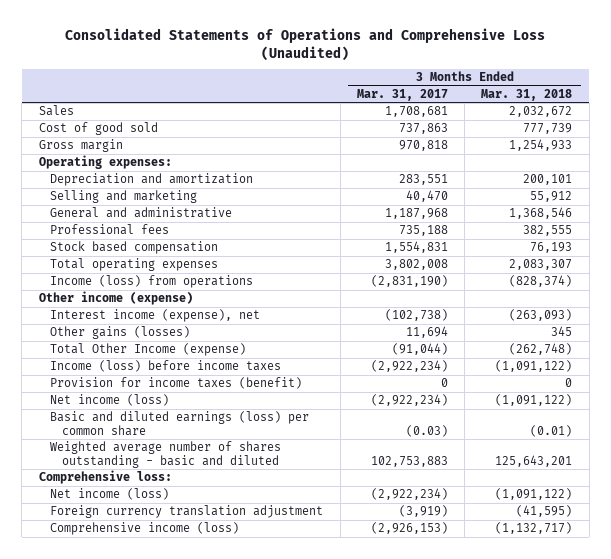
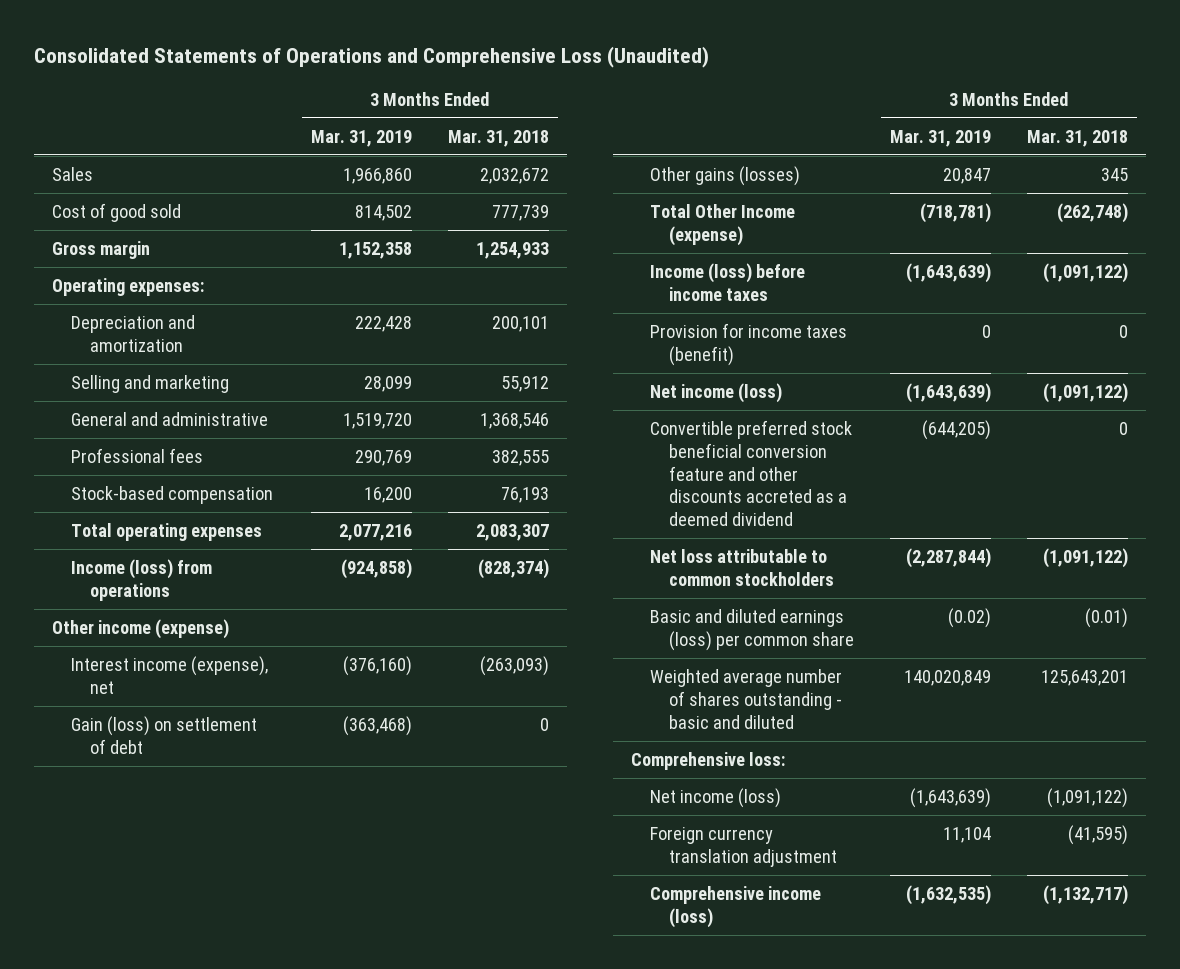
[356,88,448,101] Mar. 31, 2017 -> none
none -> [311,129,413,147] Mar. 31, 2019
[50,241,219,255] Stock based compensation -> [71,485,274,504] Stock-based compensation
none -> [71,715,258,754] Gain (loss) on settlement of debt
none -> [649,419,852,527] Convertible preferred stock beneficial conversion feature and other discounts accreted as a deemed dividend
none -> [649,548,834,586] Net loss attributable to common stockholders

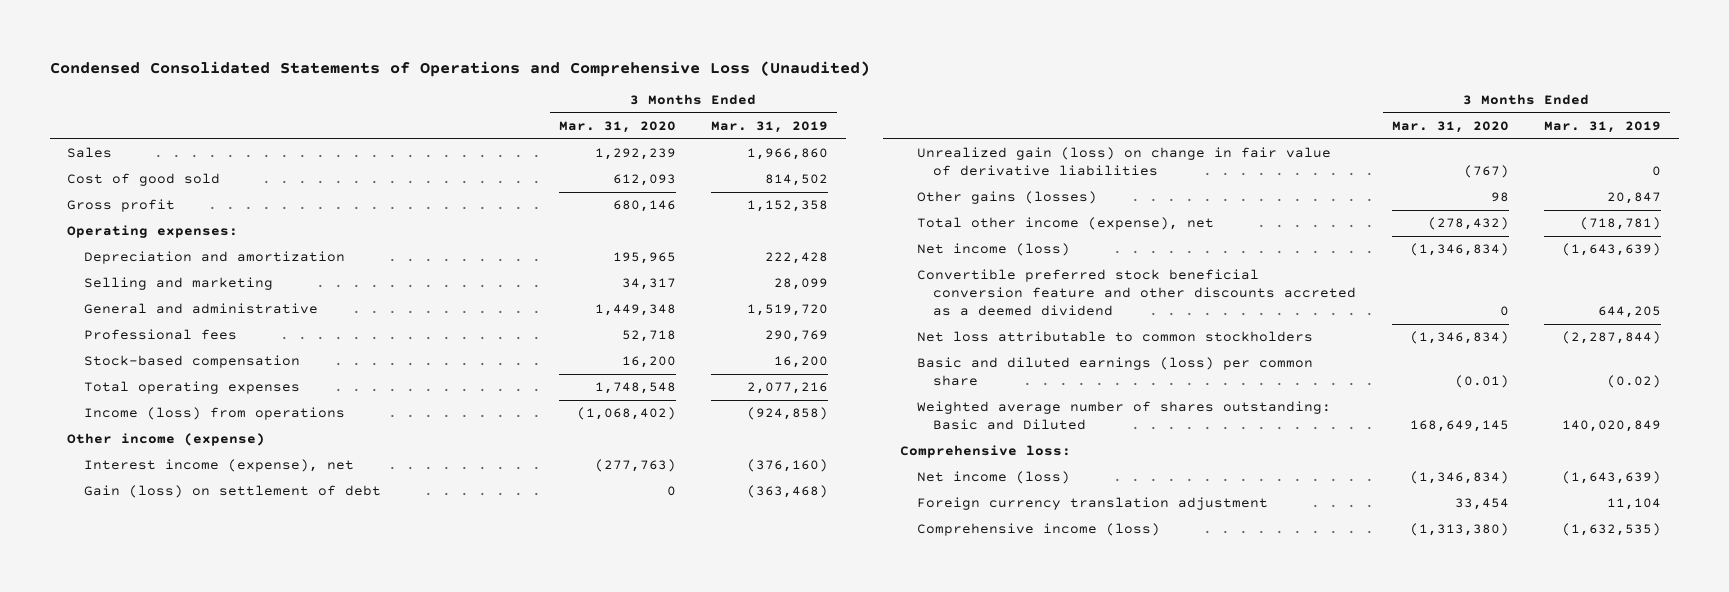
[34,45,710,68] Consolidated Statements of Operations and Comprehensive Loss (Unaudited) -> [49,60,870,77] Condensed Consolidated Statements of Operations and Comprehensive Loss (Unaudited)
[448,129,550,147] Mar. 31, 2018 -> none
none -> [558,121,676,134] Mar. 31, 2020
[52,240,151,259] Gross margin -> [67,199,176,213] Gross profit
none -> [916,147,1331,177] Unrealized gain (loss) on change in fair value of derivative liabilities
[649,262,805,301] Income (loss) before income taxes -> none
[649,322,847,366] Provision for income taxes (benefit) -> none
[649,203,795,246] Total Other Income (expense) -> [916,217,1214,231] Total other income (expense), net
[921,419,991,440] (644,205) -> [1598,306,1662,319] 644,205
[649,668,842,729] Weighted average number of shares outstanding - basic and diluted -> [916,401,1331,431] Weighted average number of shares outstanding: Basic and Diluted

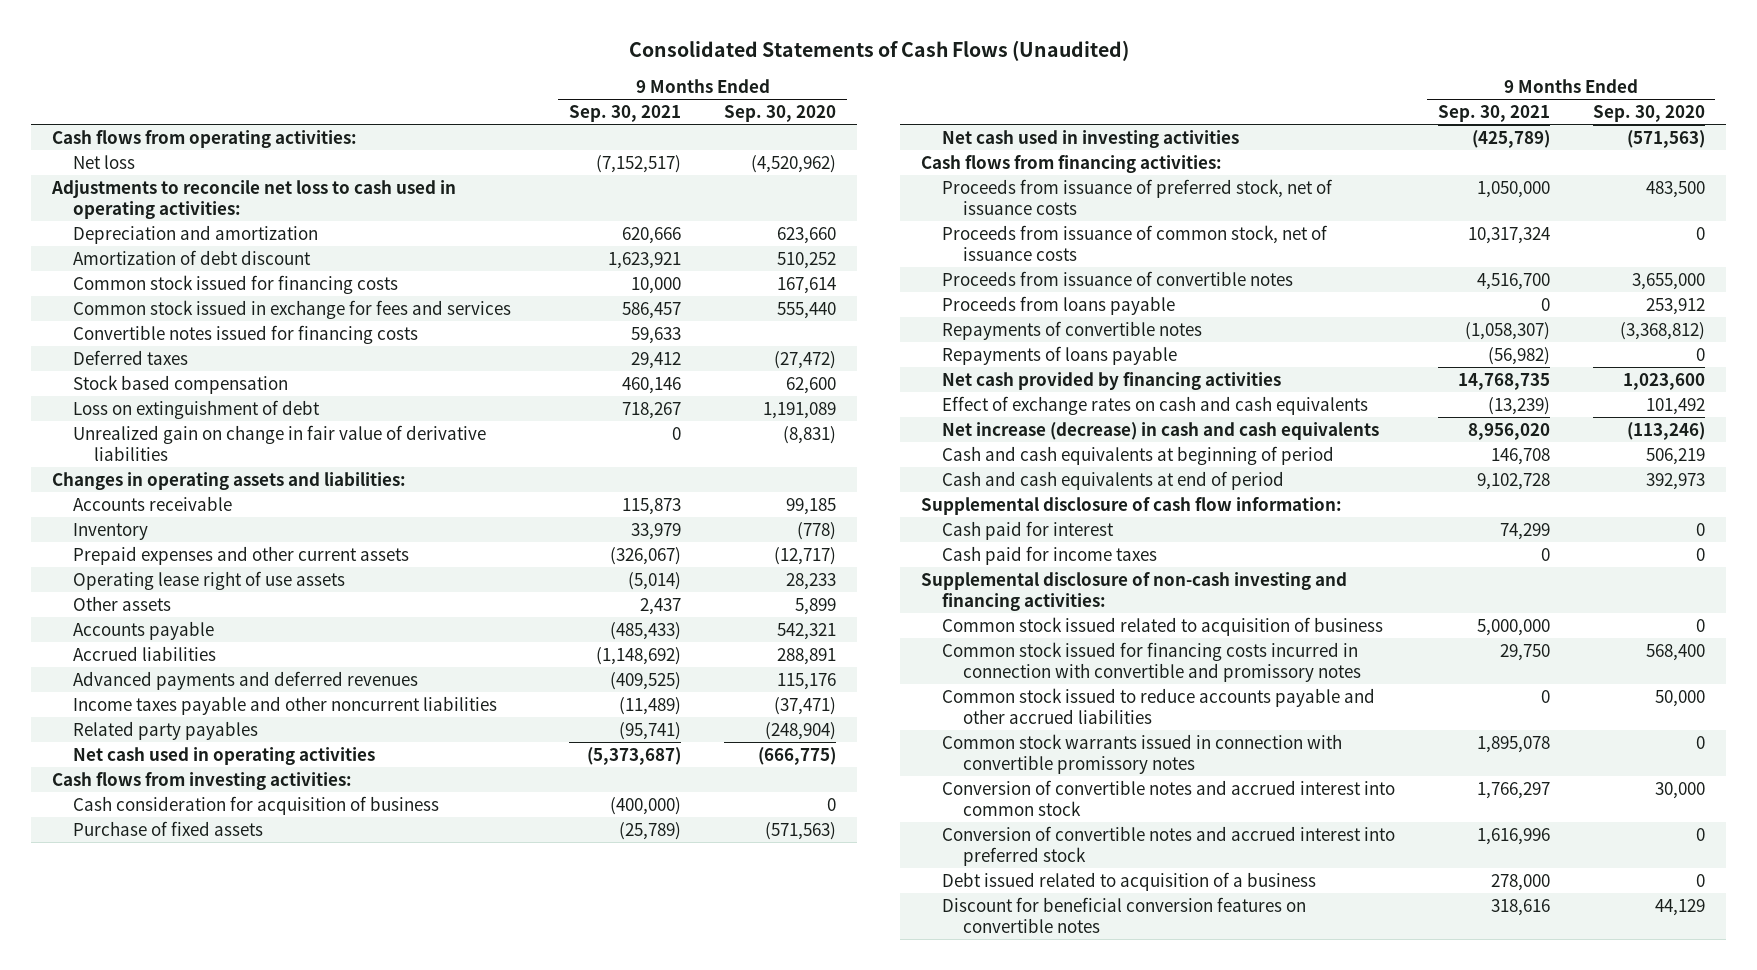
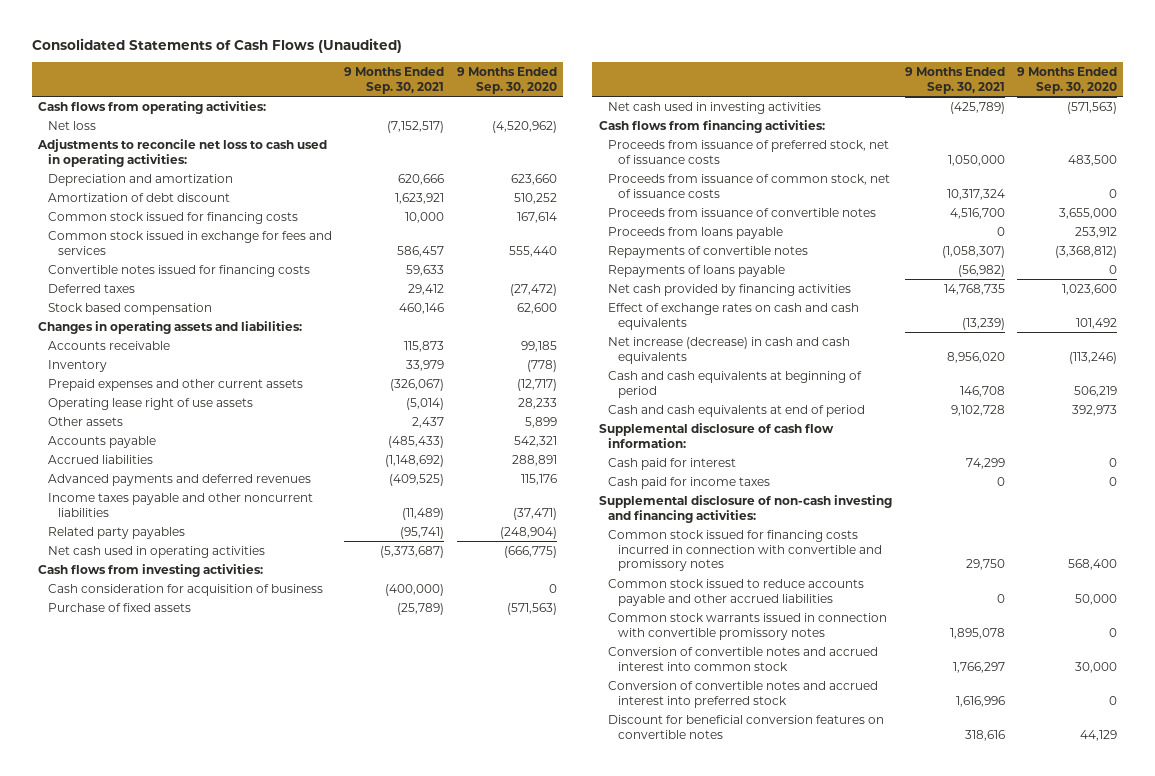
[73,399,321,419] Loss on extinguishment of debt -> none
[73,424,487,461] Unrealized gain on change in fair value of derivative liabilities -> none
[942,616,1384,636] Common stock issued related to acquisition of business -> none
[942,871,1317,891] Debt issued related to acquisition of a business -> none

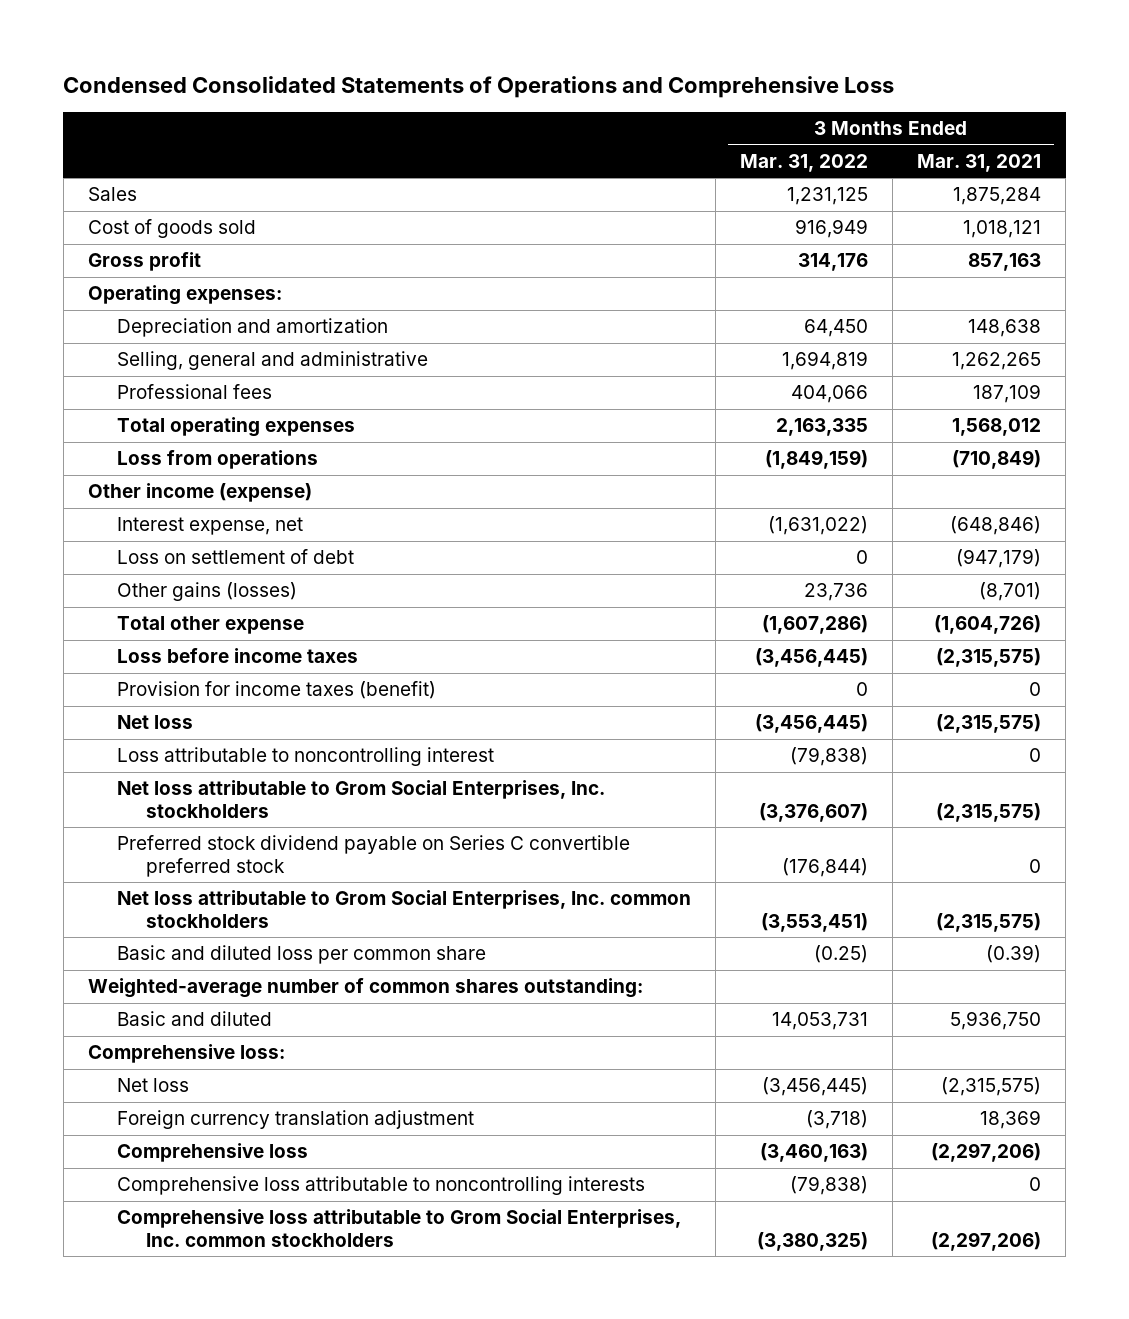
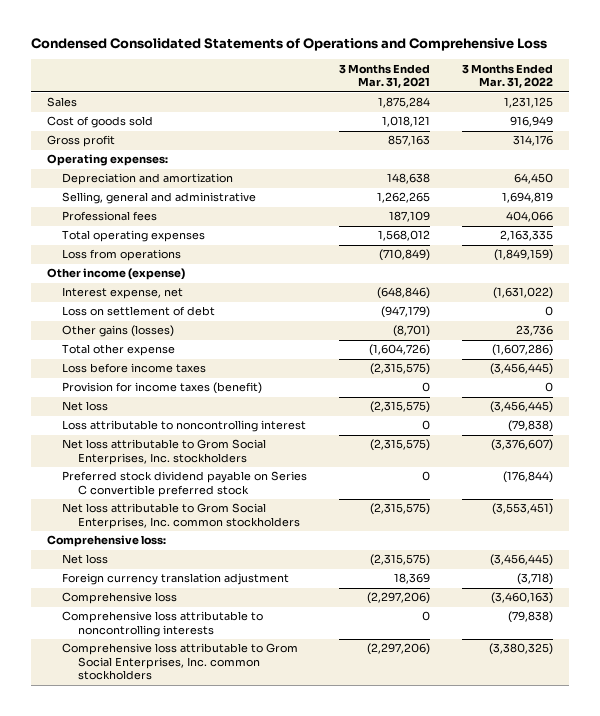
[116,945,486,965] Basic and diluted loss per common share -> none
[87,978,643,999] Weighted-average number of common shares outstanding: -> none
[116,1011,272,1027] Basic and diluted -> none

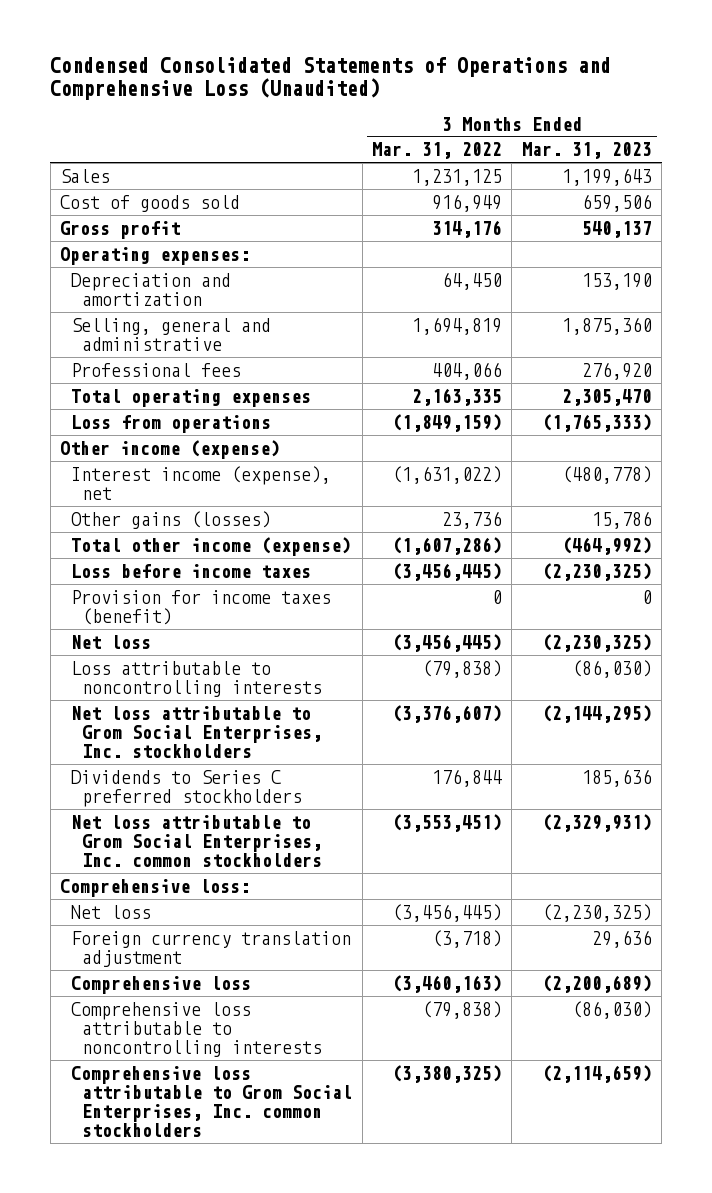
[30,38,547,52] Condensed Consolidated Statements of Operations and Comprehensive Loss -> [50,57,612,101] Condensed Consolidated Statements of Operations and Comprehensive Loss (Unaudited)
[339,63,431,89] 3 Months Ended Mar. 31, 2021 -> none
none -> [521,142,652,160] Mar. 31, 2023
[62,306,216,317] Loss on settlement of debt -> none
[62,287,184,300] Interest expense, net -> [71,465,332,500] Interest income (expense), net
[62,344,176,357] Total other expense -> [71,536,352,556] Total other income (expense)
[62,420,307,433] Loss attributable to noncontrolling interest -> [71,660,323,697] Loss attributable to noncontrolling interests
[62,471,308,497] Preferred stock dividend payable on Series C convertible preferred stock -> [71,769,303,807] Dividends to Series C preferred stockholders
[503,471,554,484] (176,844) -> [432,768,503,787] 176,844

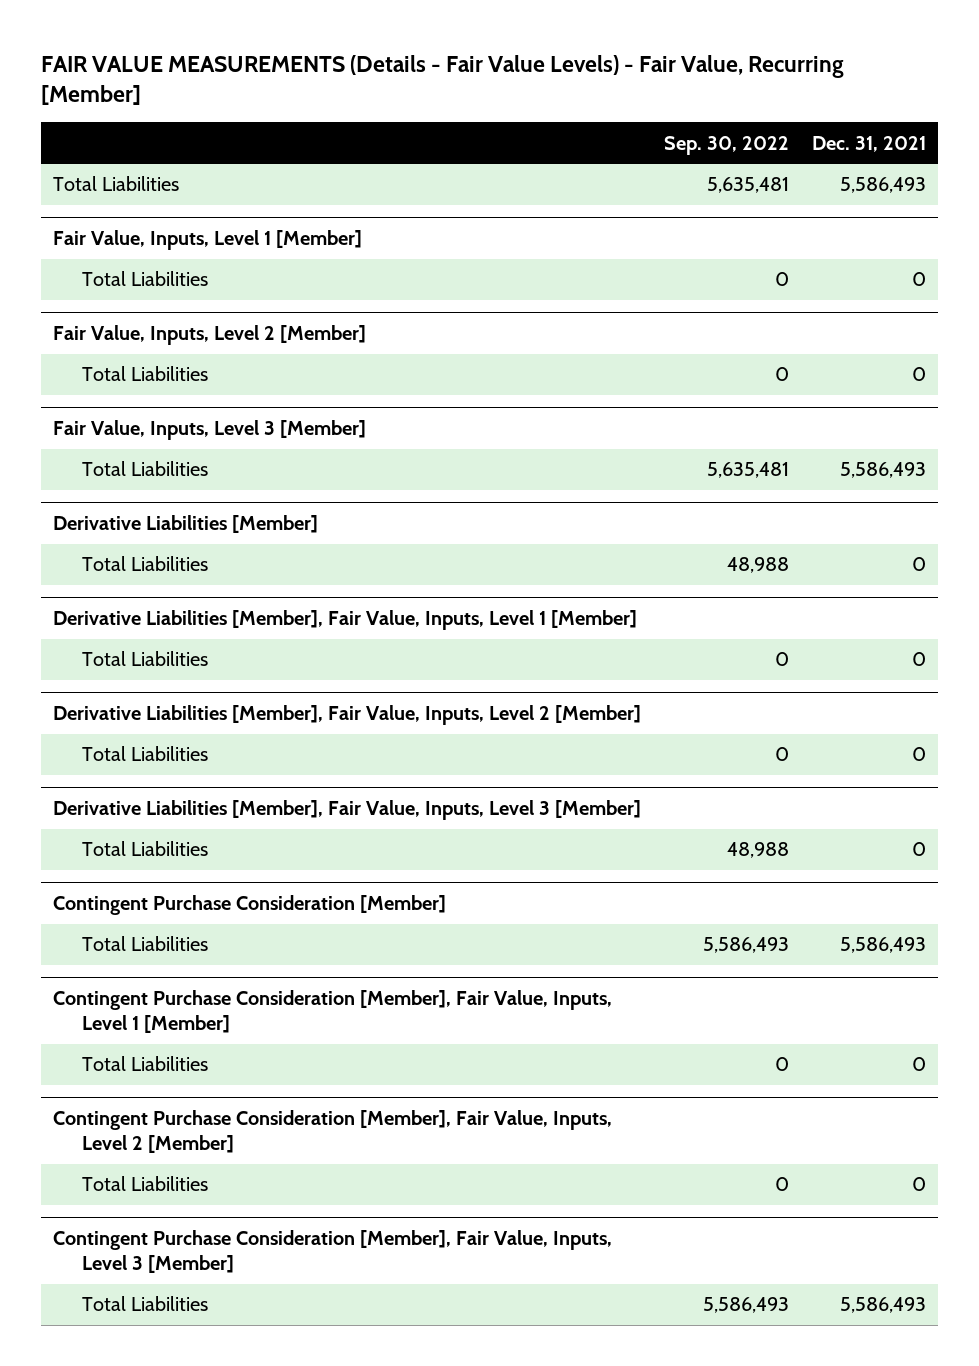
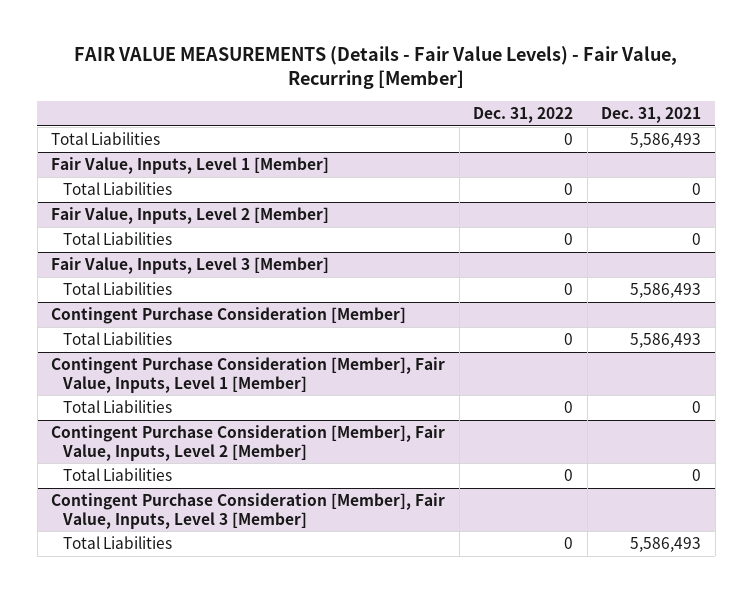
[663,135,789,155] Sep. 30, 2022 -> none
none -> [473,106,574,123] Dec. 31, 2022
[52,515,318,534] Derivative Liabilities [Member] -> none
[82,556,209,572] Total Liabilities -> none
[52,610,637,631] Derivative Liabilities [Member], Fair Value, Inputs, Level 1 [Member] -> none
[82,651,209,667] Total Liabilities -> none
[52,705,641,726] Derivative Liabilities [Member], Fair Value, Inputs, Level 2 [Member] -> none
[82,746,209,762] Total Liabilities -> none
[52,800,641,821] Derivative Liabilities [Member], Fair Value, Inputs, Level 3 [Member] -> none
[82,841,209,857] Total Liabilities -> none

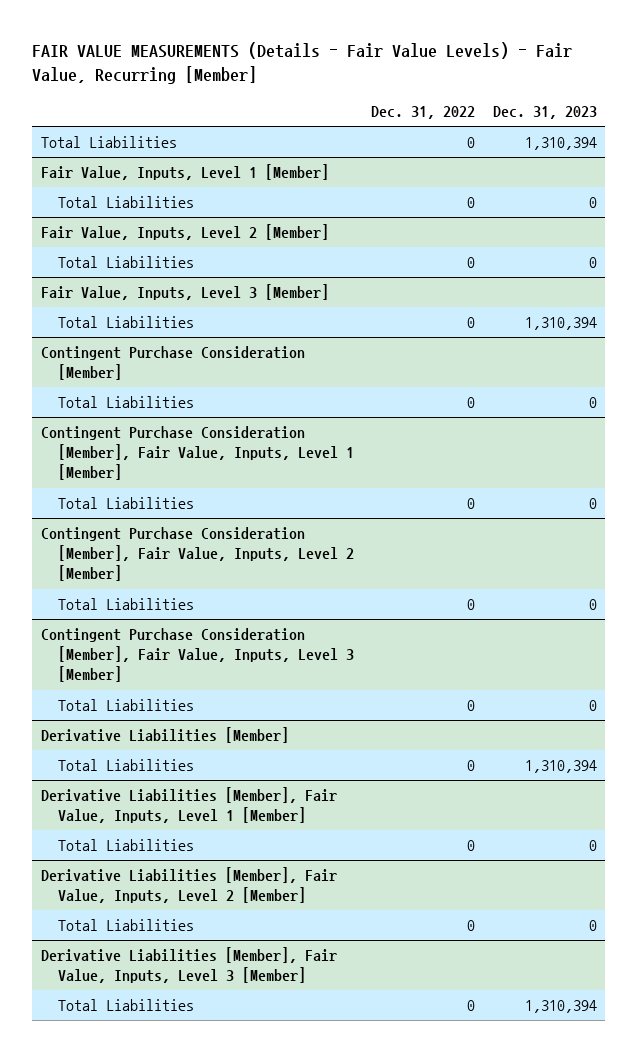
[601,106,702,123] Dec. 31, 2021 -> none
none -> [492,105,597,119] Dec. 31, 2023
none -> [40,727,289,744] Derivative Liabilities [Member]
none -> [58,759,195,772] Total Liabilities
none -> [40,787,337,824] Derivative Liabilities [Member], Fair Value, Inputs, Level 1 [Member]
none -> [58,839,195,852] Total Liabilities
none -> [40,867,337,904] Derivative Liabilities [Member], Fair Value, Inputs, Level 2 [Member]
none -> [58,919,195,932] Total Liabilities
none -> [40,947,337,984] Derivative Liabilities [Member], Fair Value, Inputs, Level 3 [Member]
none -> [58,999,195,1012] Total Liabilities

